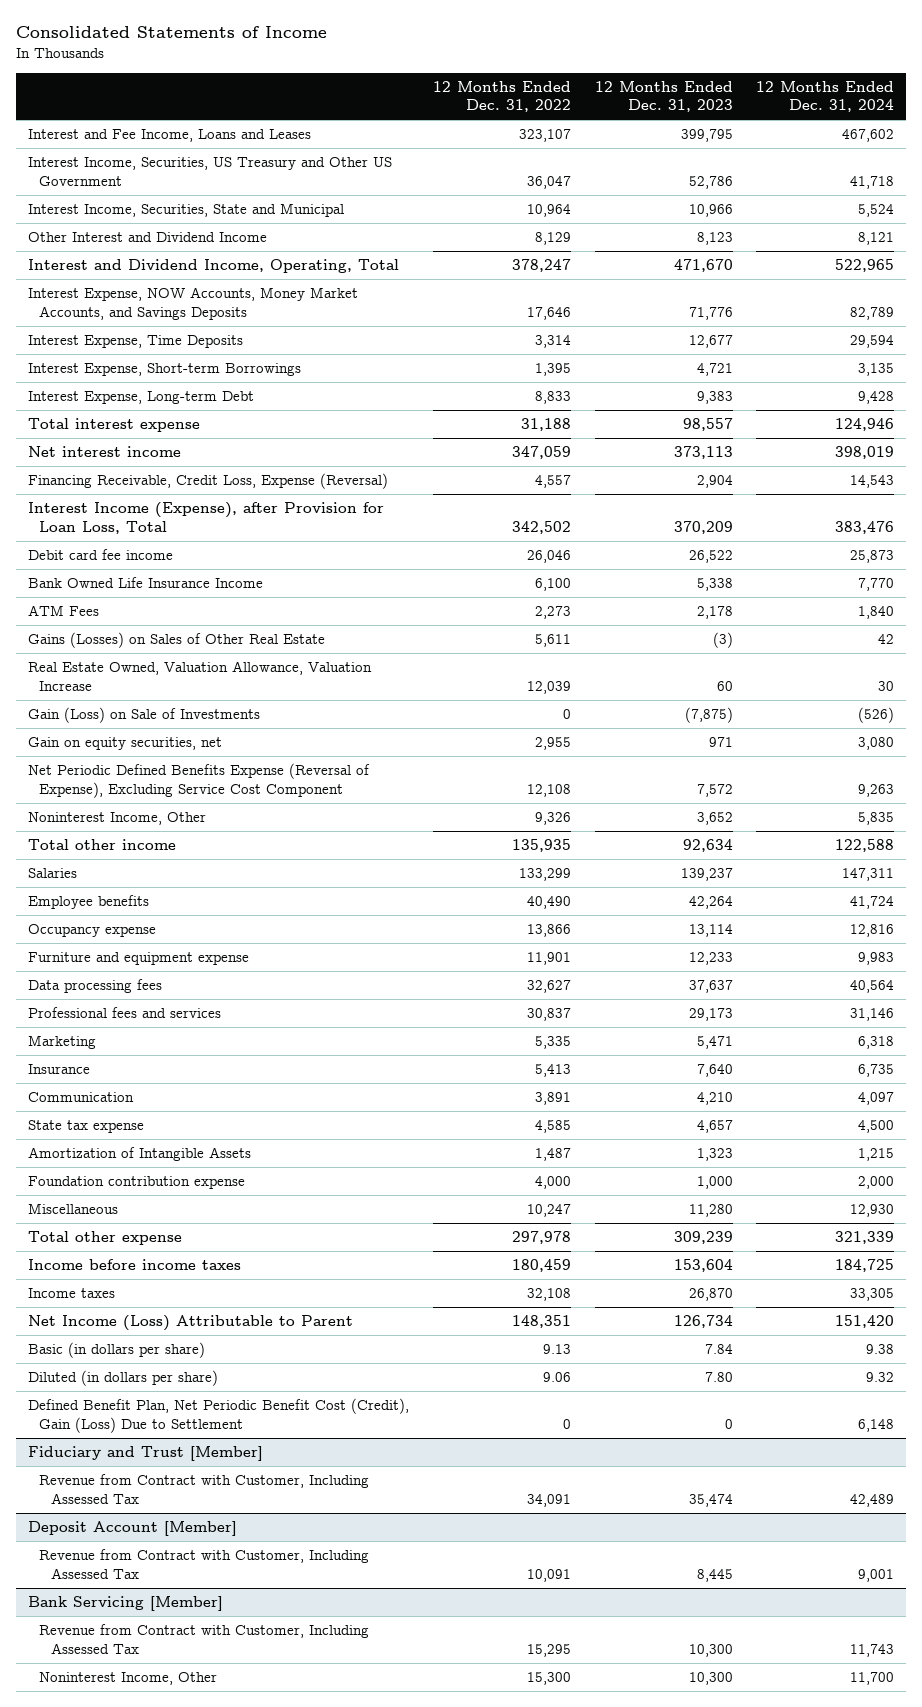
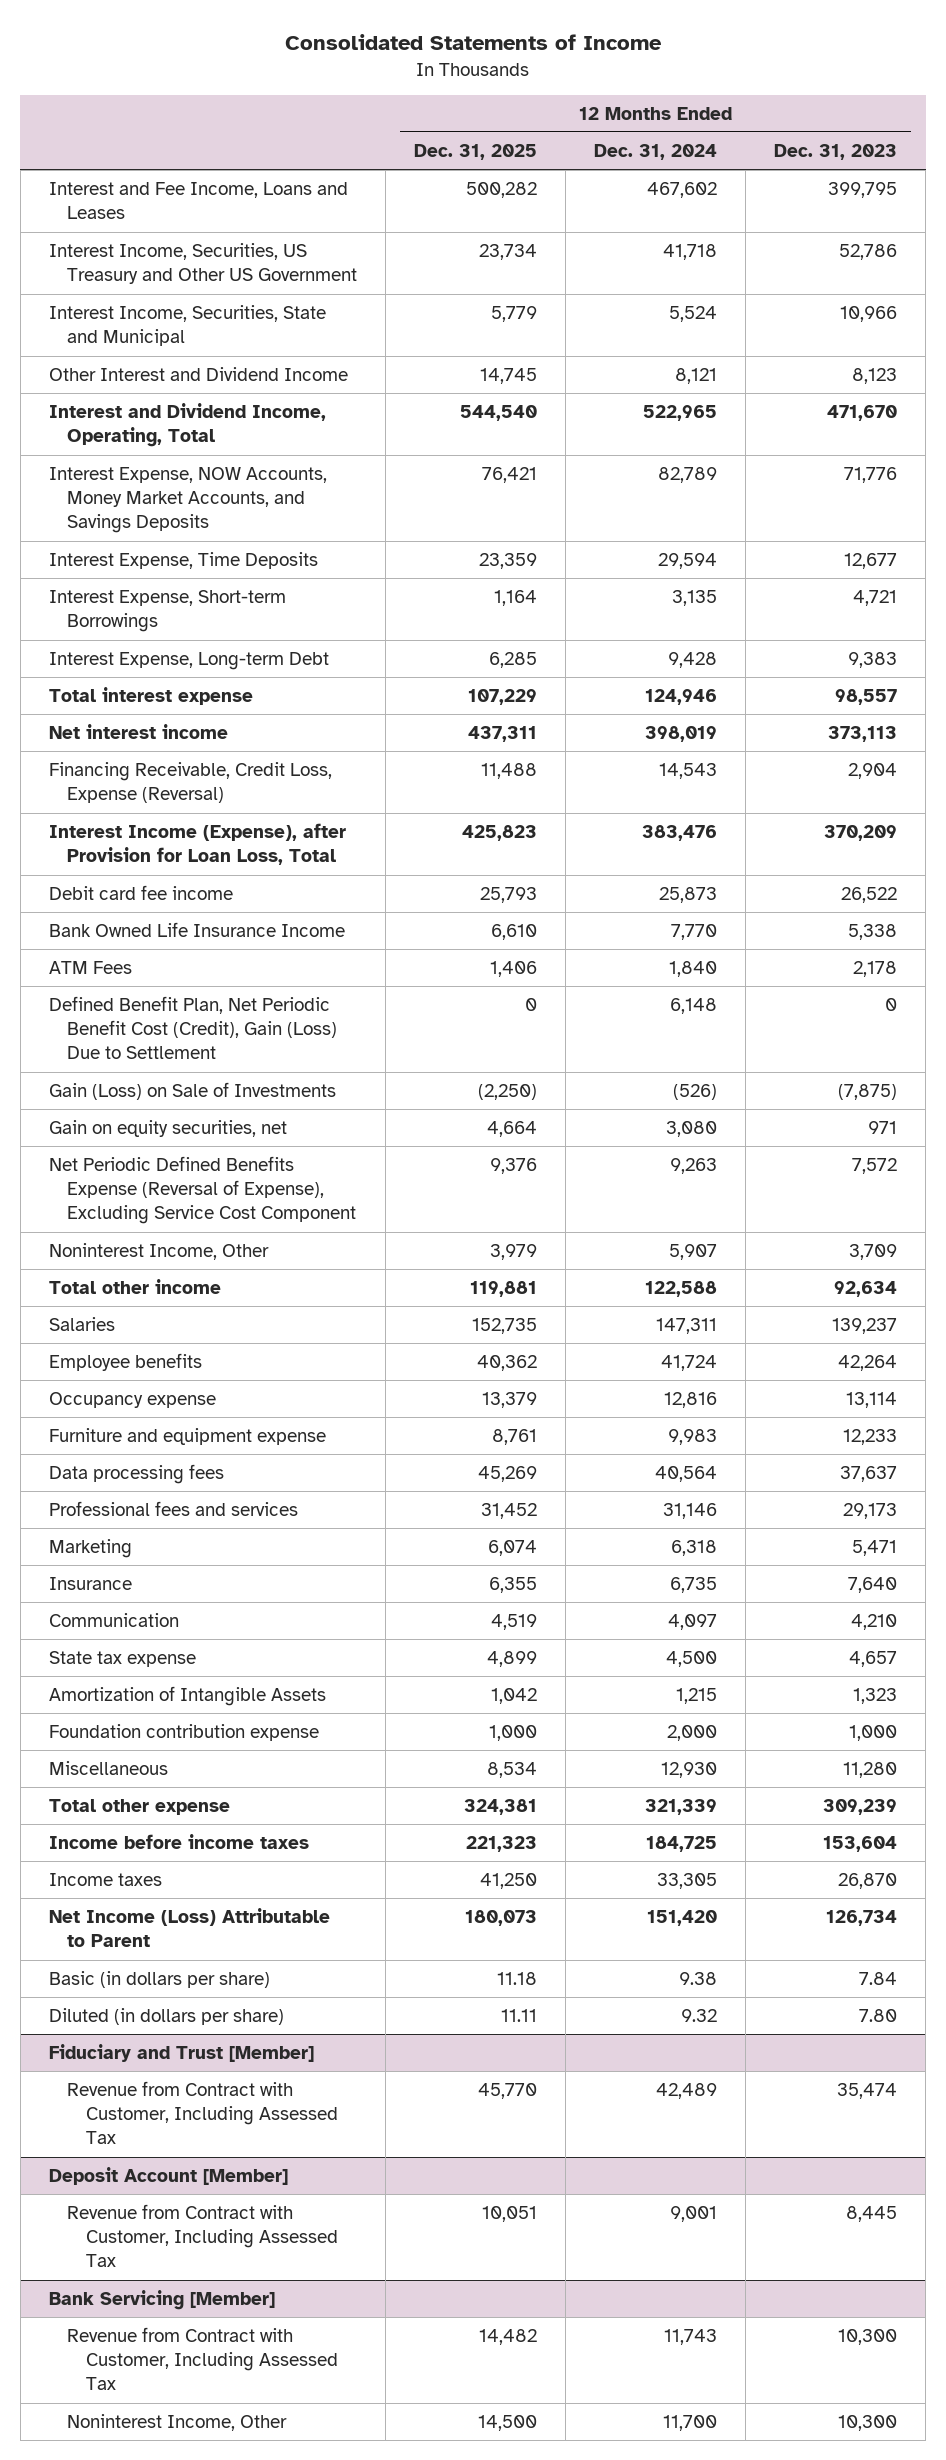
[432,80,571,113] 12 Months Ended Dec. 31, 2022 -> none
none -> [414,144,538,161] Dec. 31, 2025
[27,632,325,649] Gains (Losses) on Sales of Other Real Estate -> none
[27,661,372,691] Real Estate Owned, Valuation Allowance, Valuation Increase -> none
[27,1398,409,1433] Defined Benefit Plan, Net Periodic Benefit Cost (Credit), Gain (Loss) Due to Settlement -> [48,996,338,1060] Defined Benefit Plan, Net Periodic Benefit Cost (Credit), Gain (Loss) Due to Settlement
[696,812,733,826] 3,652 -> [849,1244,898,1261] 3,709
[858,812,895,826] 5,835 -> [669,1244,718,1261] 5,907

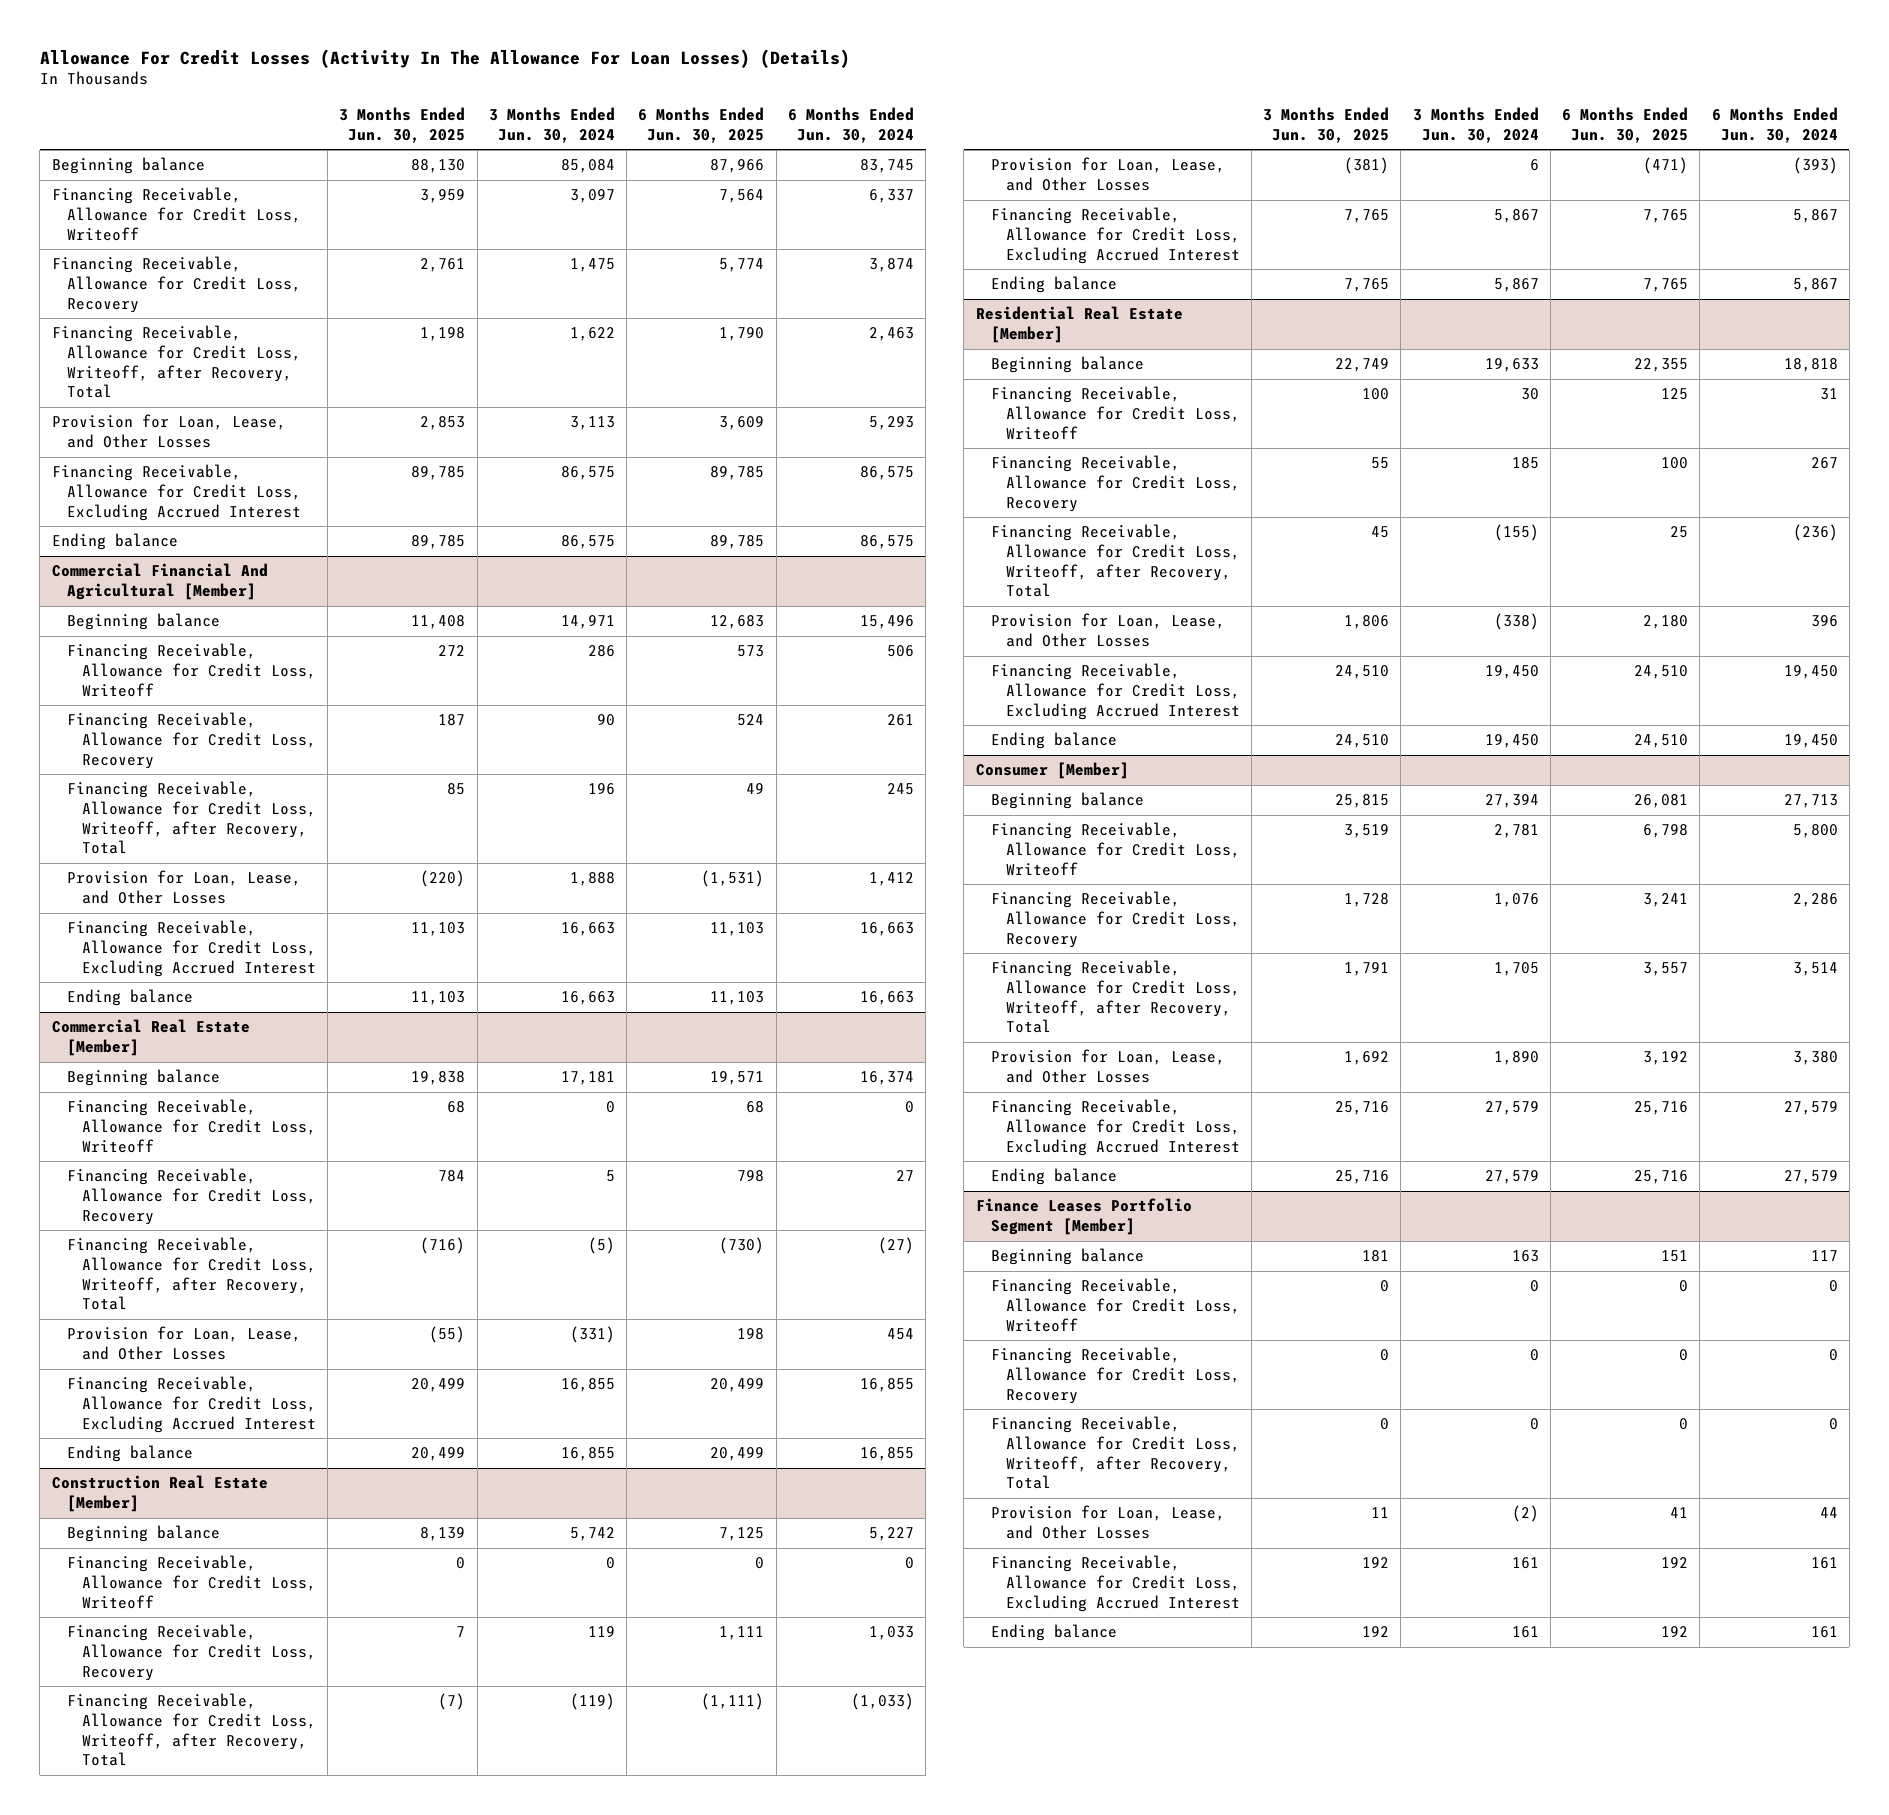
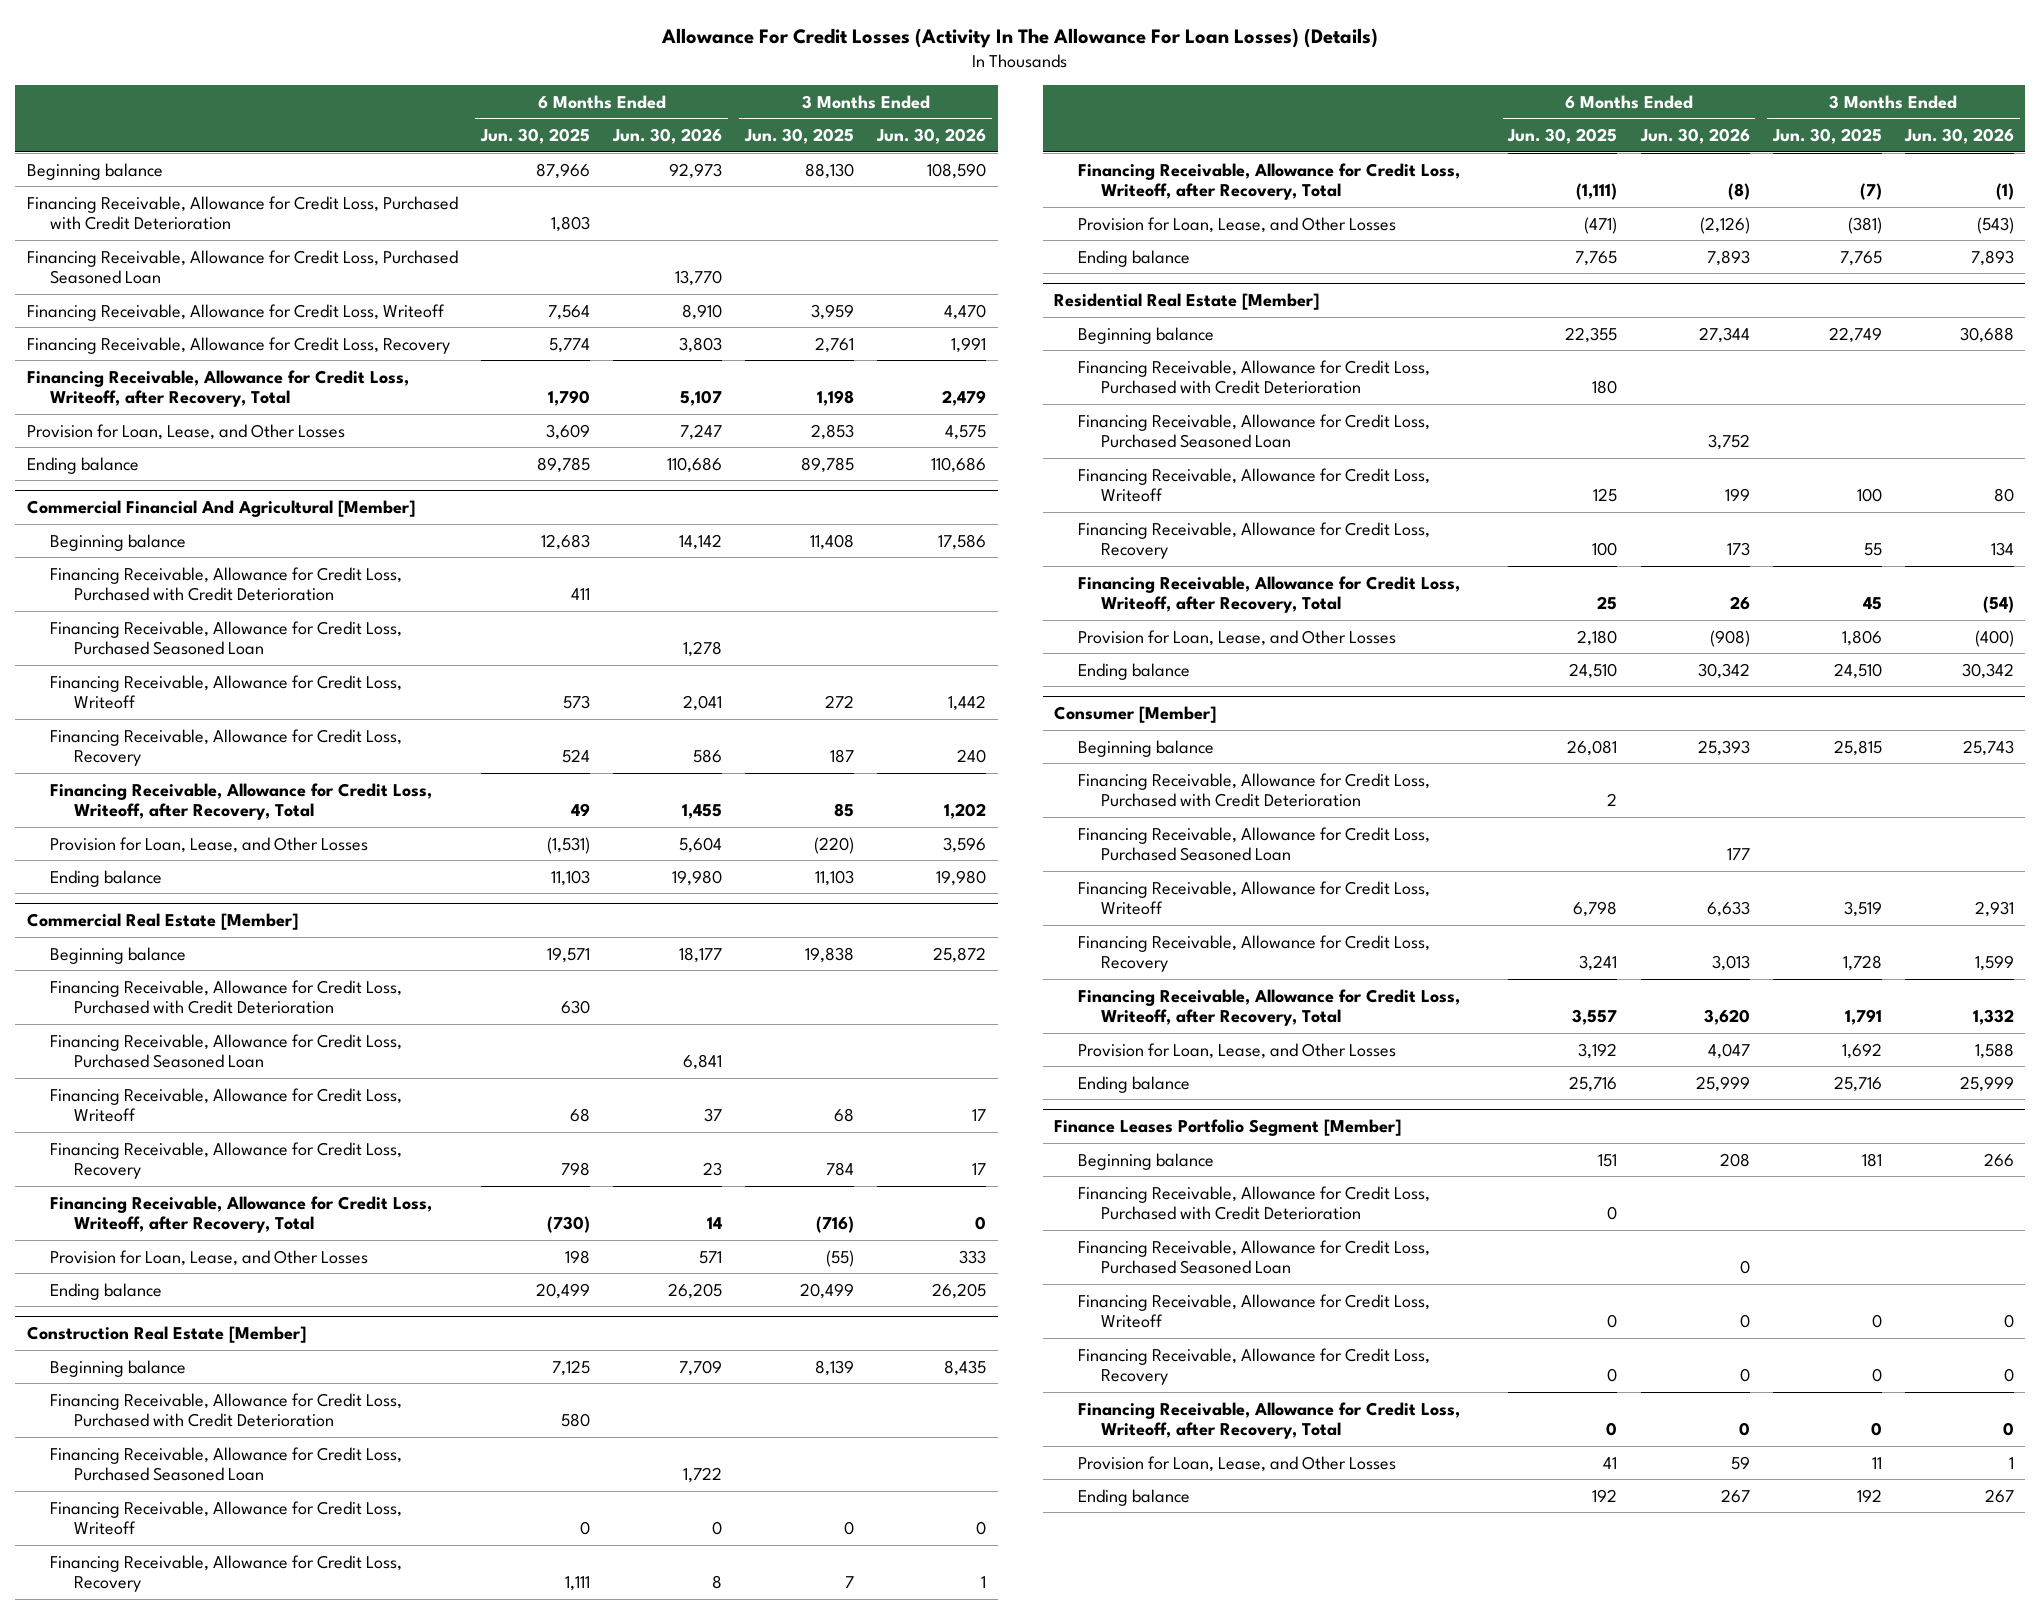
[488,107,615,143] 3 Months Ended Jun. 30, 2024 -> none
[787,107,914,143] 6 Months Ended Jun. 30, 2024 -> none
none -> [612,128,723,145] Jun. 30, 2026
none -> [876,128,987,145] Jun. 30, 2026
none -> [26,195,458,231] Financing Receivable, Allowance for Credit Loss, Purchased with Credit Deterioration
none -> [26,249,458,285] Financing Receivable, Allowance for Credit Loss, Purchased Seasoned Loan
[51,464,301,521] Financing Receivable, Allowance for Credit Loss, Excluding Accrued Interest -> none
none -> [50,566,403,602] Financing Receivable, Allowance for Credit Loss, Purchased with Credit Deterioration
none -> [50,620,403,656] Financing Receivable, Allowance for Credit Loss, Purchased Seasoned Loan
[66,920,316,977] Financing Receivable, Allowance for Credit Loss, Excluding Accrued Interest -> none
none -> [50,979,403,1015] Financing Receivable, Allowance for Credit Loss, Purchased with Credit Deterioration
none -> [50,1033,403,1069] Financing Receivable, Allowance for Credit Loss, Purchased Seasoned Loan
[66,1376,316,1433] Financing Receivable, Allowance for Credit Loss, Excluding Accrued Interest -> none
none -> [50,1392,403,1428] Financing Receivable, Allowance for Credit Loss, Purchased with Credit Deterioration
none -> [50,1446,403,1482] Financing Receivable, Allowance for Credit Loss, Purchased Seasoned Loan
[990,207,1240,264] Financing Receivable, Allowance for Credit Loss, Excluding Accrued Interest -> none
none -> [1077,359,1430,395] Financing Receivable, Allowance for Credit Loss, Purchased with Credit Deterioration
none -> [1077,413,1430,449] Financing Receivable, Allowance for Credit Loss, Purchased Seasoned Loan
[990,663,1240,720] Financing Receivable, Allowance for Credit Loss, Excluding Accrued Interest -> none
none -> [1077,772,1430,808] Financing Receivable, Allowance for Credit Loss, Purchased with Credit Deterioration
none -> [1077,826,1430,862] Financing Receivable, Allowance for Credit Loss, Purchased Seasoned Loan
[990,1099,1240,1156] Financing Receivable, Allowance for Credit Loss, Excluding Accrued Interest -> none
none -> [1077,1185,1430,1221] Financing Receivable, Allowance for Credit Loss, Purchased with Credit Deterioration
none -> [1077,1239,1430,1275] Financing Receivable, Allowance for Credit Loss, Purchased Seasoned Loan
[990,1555,1240,1612] Financing Receivable, Allowance for Credit Loss, Excluding Accrued Interest -> none

